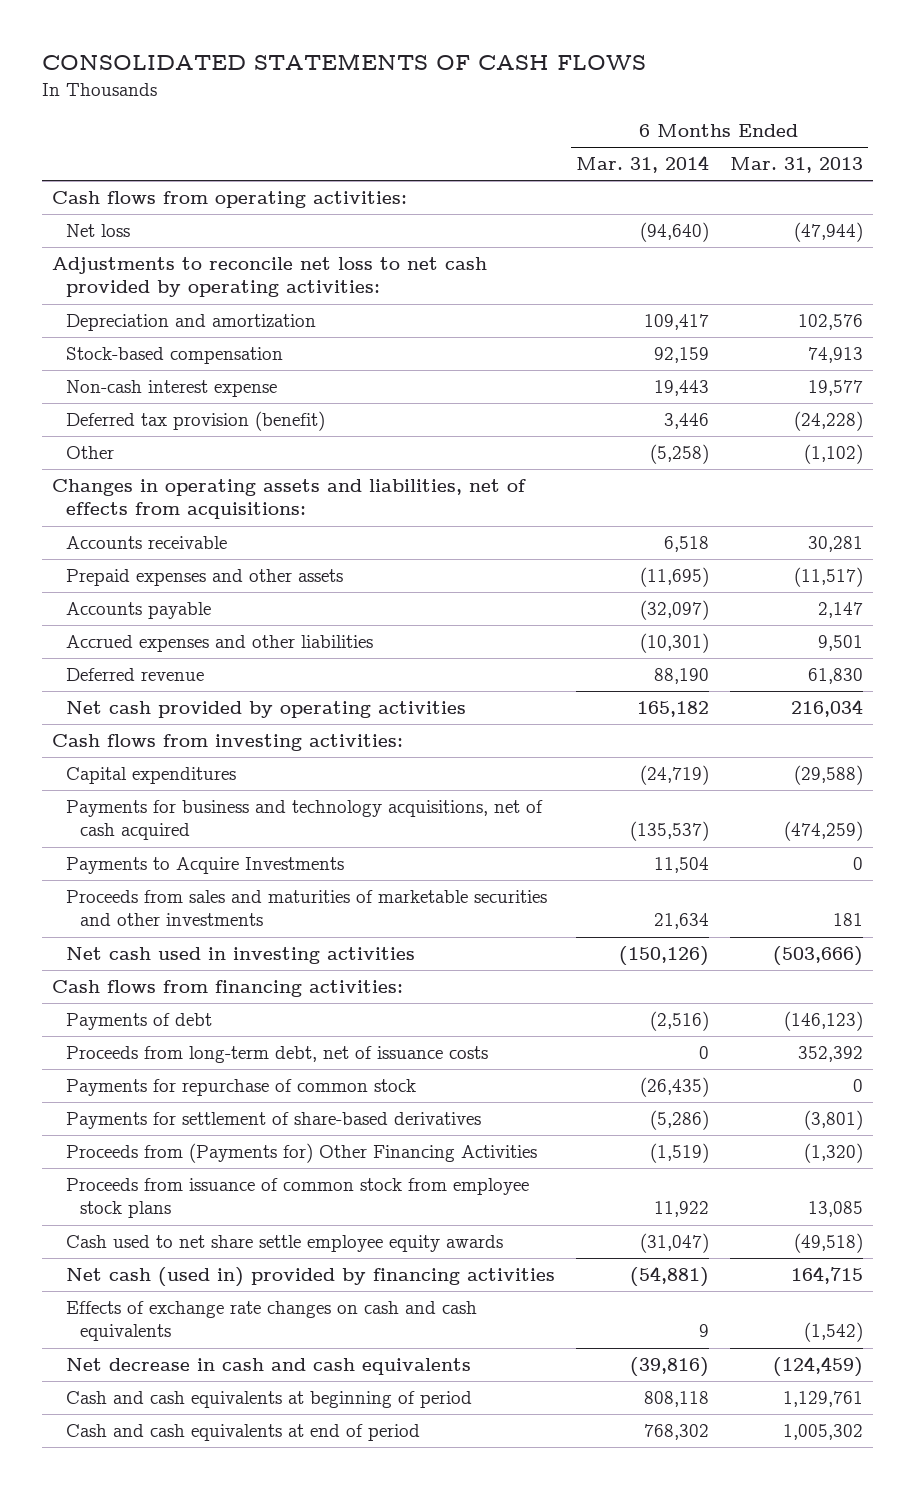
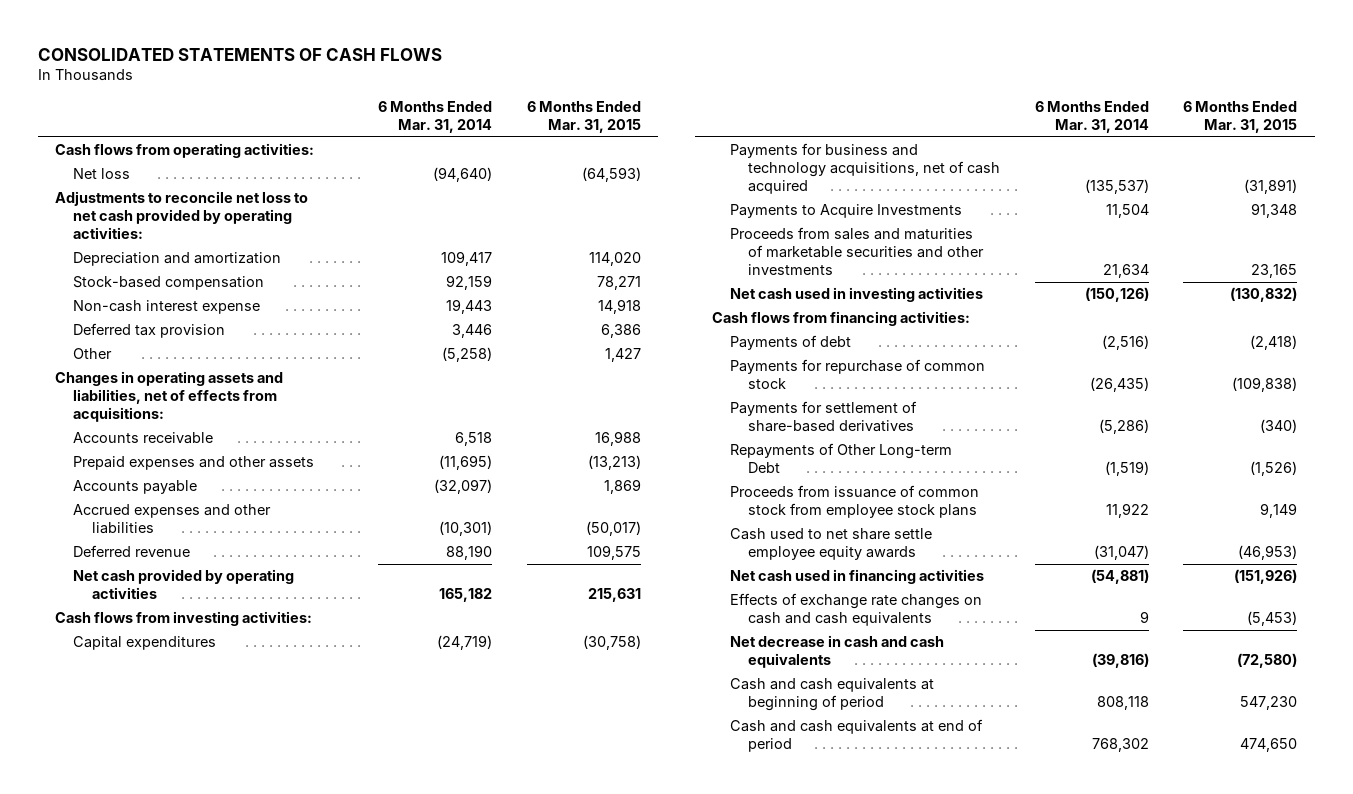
[729,157,863,174] Mar. 31, 2013 -> none
none -> [526,101,641,134] 6 Months Ended Mar. 31, 2015
[65,411,325,432] Deferred tax provision (benefit) -> [73,323,226,339] Deferred tax provision
[65,1046,488,1064] Proceeds from long-term debt, net of issuance costs -> none
[65,1143,537,1164] Proceeds from (Payments for) Other Financing Activities -> [730,443,953,474] Repayments of Other Long-term Debt
[65,1267,555,1288] Net cash (used in) provided by financing activities -> [730,569,985,585] Net cash used in financing activities

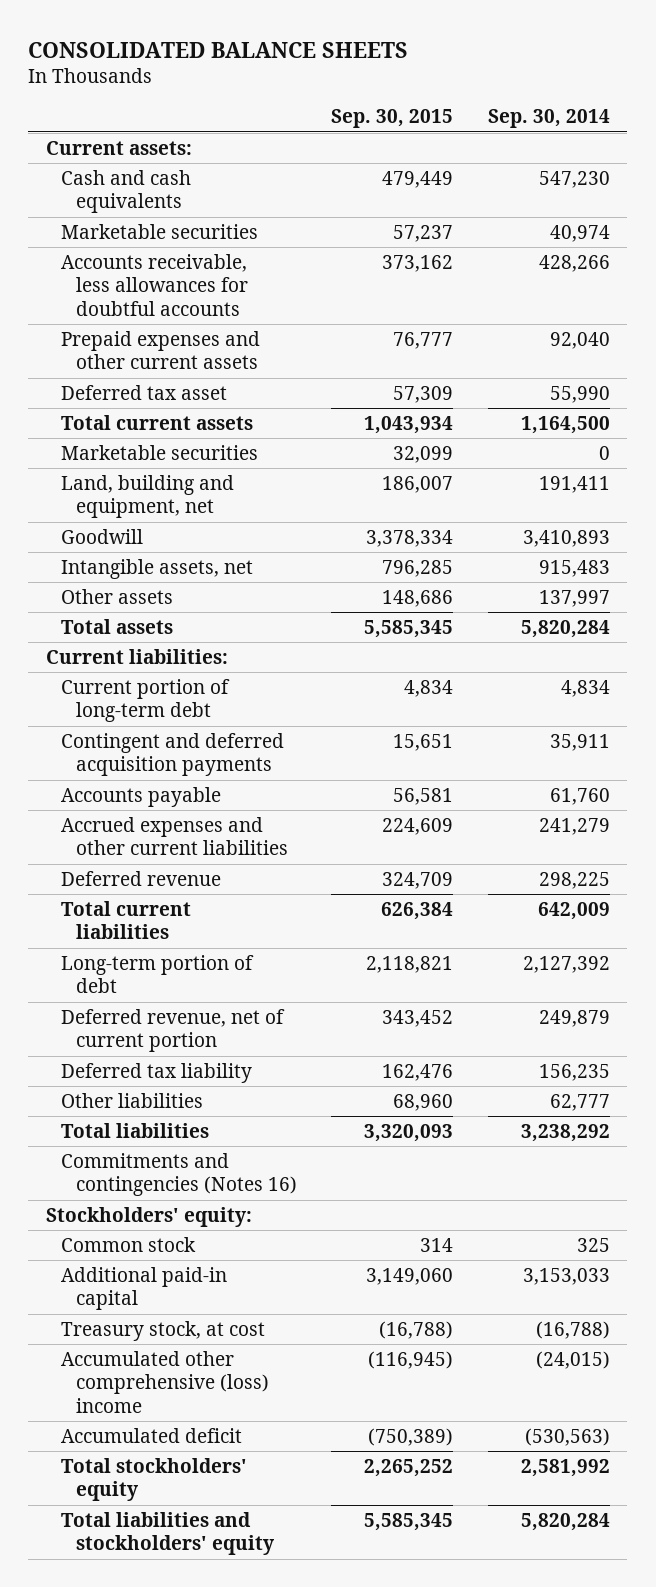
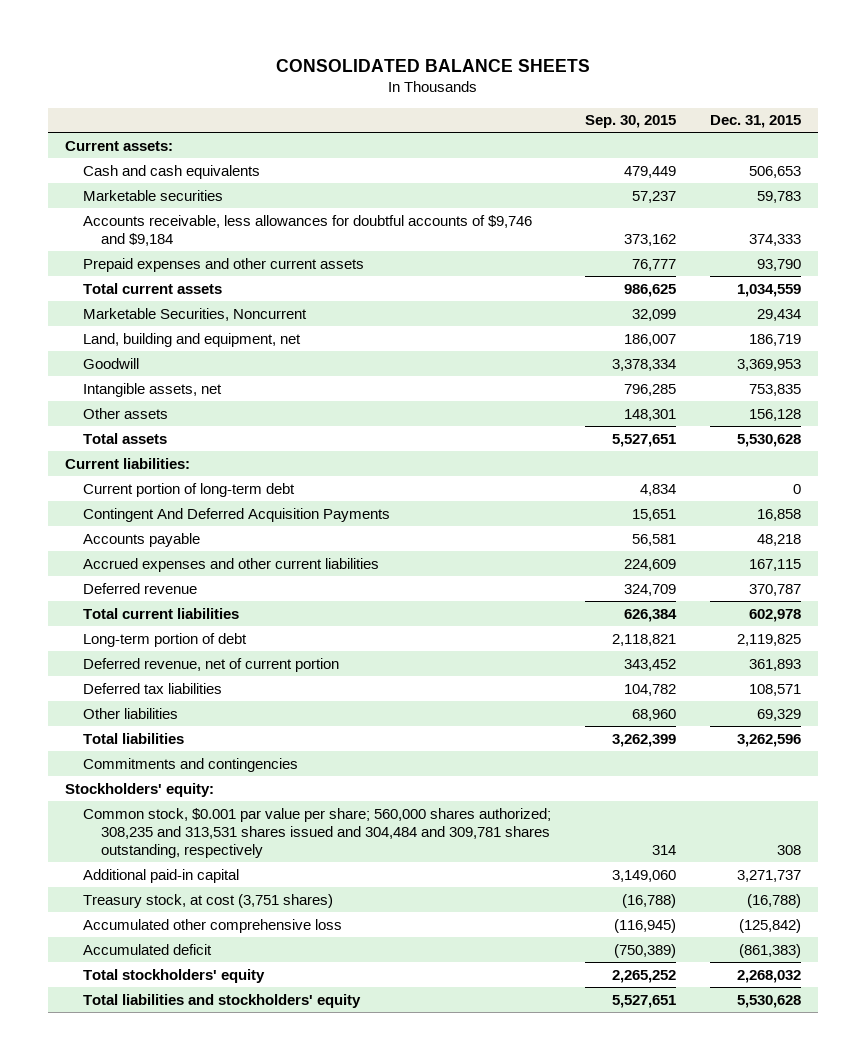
[487,109,610,129] Sep. 30, 2014 -> none
none -> [709,115,801,129] Dec. 31, 2015
[60,253,248,317] Accounts receivable, less allowances for doubtful accounts -> [83,214,533,246] Accounts receivable, less allowances for doubtful accounts of $9,746 and $9,184
[60,384,227,400] Deferred tax asset -> none
[364,415,454,434] 1,043,934 -> [624,283,677,297] 986,625
[60,444,258,460] Marketable securities -> [83,307,308,321] Marketable Securities, Noncurrent
[382,589,454,607] 148,686 -> [624,408,677,421] 148,301
[364,619,454,638] 5,585,345 -> [612,433,677,447] 5,527,651
[60,732,284,777] Contingent and deferred acquisition payments -> [83,507,391,522] Contingent And Deferred Acquisition Payments
[60,1062,252,1083] Deferred tax liability -> [83,682,223,694] Deferred tax liabilities
[382,1063,454,1081] 162,476 -> [624,683,677,696] 104,782
[364,1123,454,1142] 3,320,093 -> [612,733,677,747] 3,262,399
[60,1152,297,1197] Commitments and contingencies (Notes 16) -> [83,757,299,772] Commitments and contingencies
[60,1236,196,1252] Common stock -> [83,807,552,859] Common stock, $0.001 par value per share; 560,000 shares authorized; 308,235 and 313,531 shares issued and 304,484 and 309,781 shares outstanding, respectively
[60,1320,265,1341] Treasury stock, at cost -> [83,893,334,908] Treasury stock, at cost (3,751 shares)
[60,1350,269,1414] Accumulated other comprehensive (loss) income -> [83,918,343,933] Accumulated other comprehensive loss
[364,1512,454,1531] 5,585,345 -> [612,994,677,1008] 5,527,651

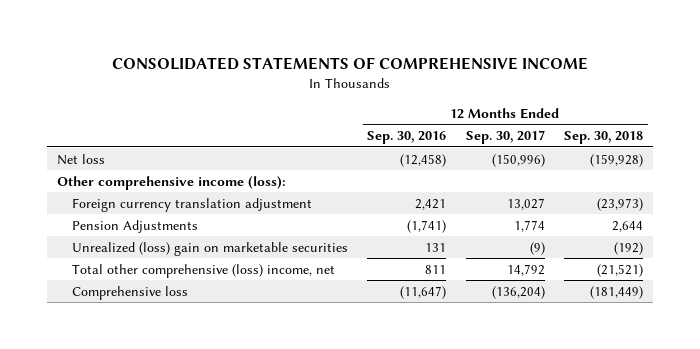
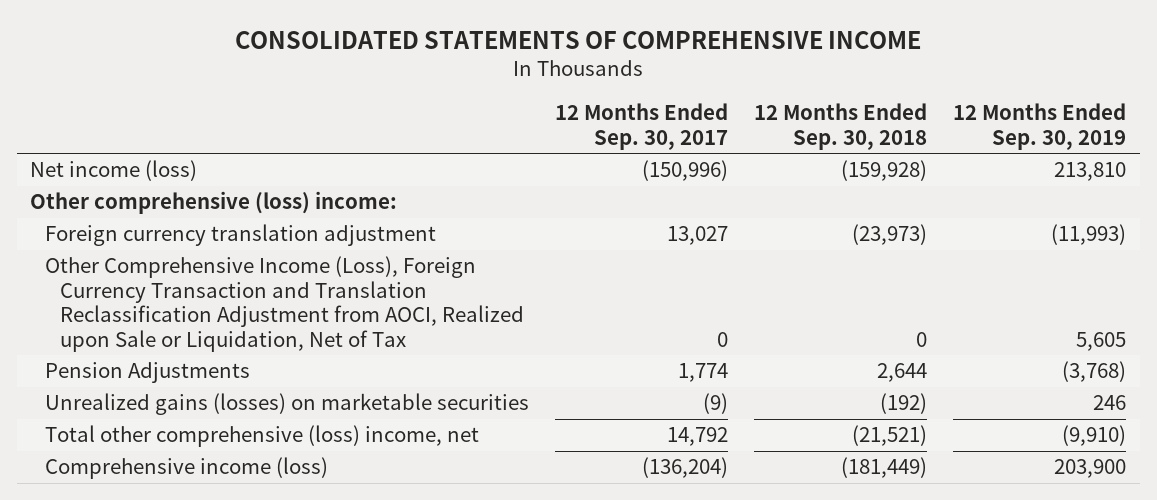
[367,131,447,145] Sep. 30, 2016 -> none
none -> [953,103,1127,150] 12 Months Ended Sep. 30, 2019
[56,153,105,165] Net loss -> [30,160,198,182] Net income (loss)
[56,175,286,190] Other comprehensive income (loss): -> [30,191,398,215] Other comprehensive (loss) income:
none -> [45,256,525,352] Other Comprehensive Income (Loss), Foreign Currency Transaction and Translation Reclassification Adjustment from AOCI, Realized upon Sale or Liquidation, Net of Tax
[72,241,349,256] Unrealized (loss) gain on marketable securities -> [45,393,530,416] Unrealized gains (losses) on marketable securities
[72,285,189,300] Comprehensive loss -> [45,457,329,480] Comprehensive income (loss)

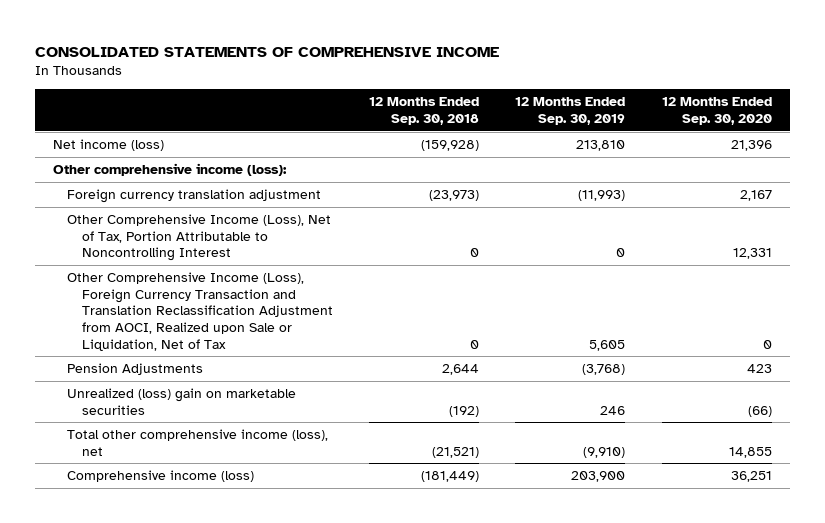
[555,103,729,150] 12 Months Ended Sep. 30, 2017 -> none
none -> [661,97,772,126] 12 Months Ended Sep. 30, 2020
[30,191,398,215] Other comprehensive (loss) income: -> [53,163,288,177] Other comprehensive income (loss):
none -> [67,214,332,262] Other Comprehensive Income (Loss), Net of Tax, Portion Attributable to Noncontrolling Interest
[45,393,530,416] Unrealized gains (losses) on marketable securities -> [67,388,297,415] Unrealized (loss) gain on marketable securities
[45,425,480,448] Total other comprehensive (loss) income, net -> [67,429,329,456] Total other comprehensive income (loss), net

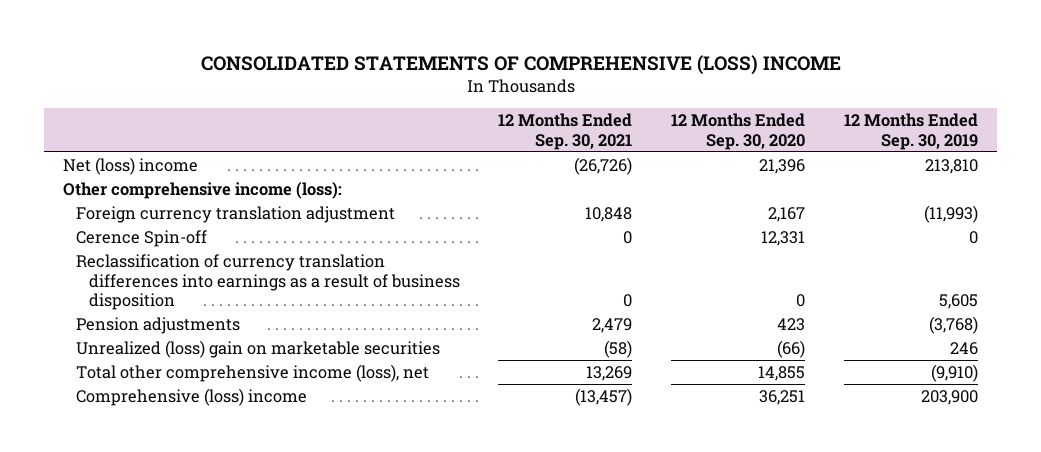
[35,46,500,57] CONSOLIDATED STATEMENTS OF COMPREHENSIVE INCOME -> [200,54,841,75] CONSOLIDATED STATEMENTS OF COMPREHENSIVE (LOSS) INCOME
[368,97,479,126] 12 Months Ended Sep. 30, 2018 -> none
none -> [498,113,633,150] 12 Months Ended Sep. 30, 2021
[53,139,165,152] Net income (loss) -> [63,156,199,175] Net (loss) income
[67,214,332,262] Other Comprehensive Income (Loss), Net of Tax, Portion Attributable to Noncontrolling Interest -> [76,229,208,247] Cerence Spin-off
[67,272,333,351] Other Comprehensive Income (Loss), Foreign Currency Transaction and Translation Reclassification Adjustment from AOCI, Realized upon Sale or Liquidation, Net of Tax -> [76,253,460,311] Reclassification of currency translation differences into earnings as a result of business disposition
[67,363,204,376] Pension Adjustments -> [76,316,241,334] Pension adjustments
[67,470,255,483] Comprehensive income (loss) -> [76,387,308,406] Comprehensive (loss) income

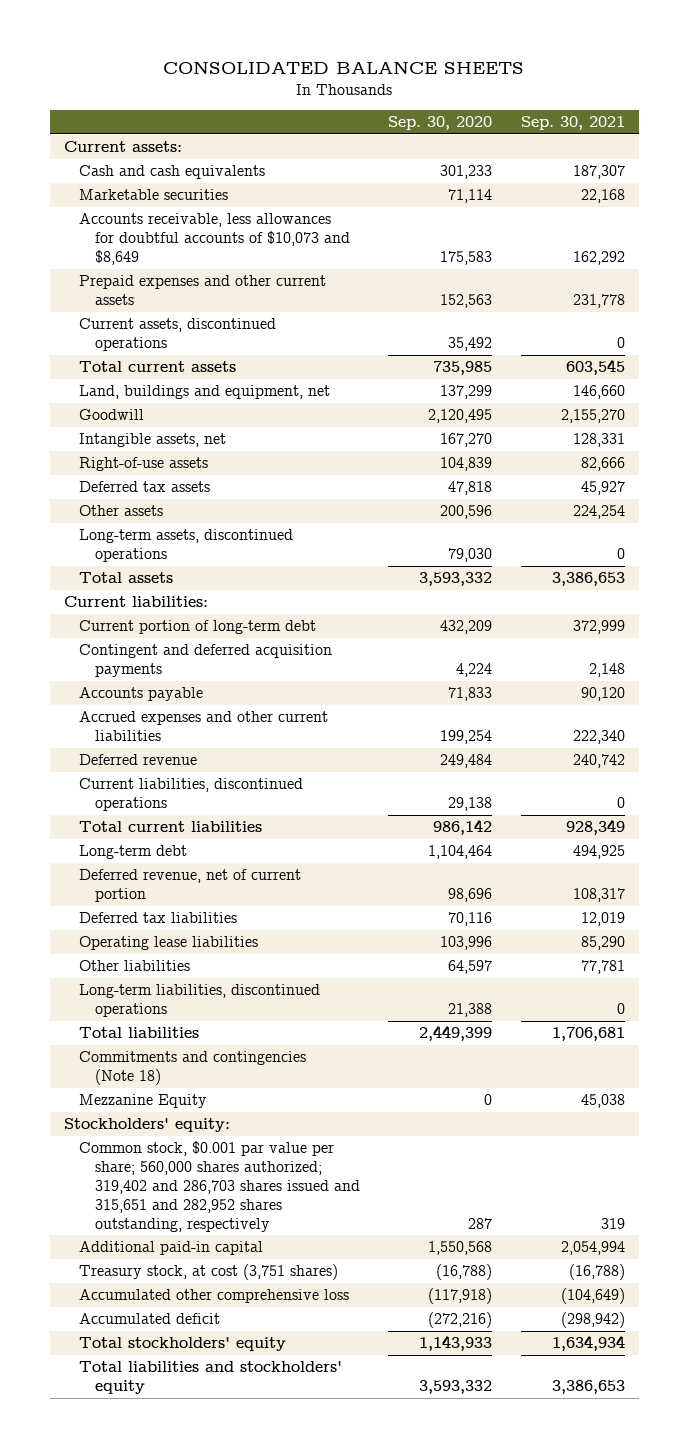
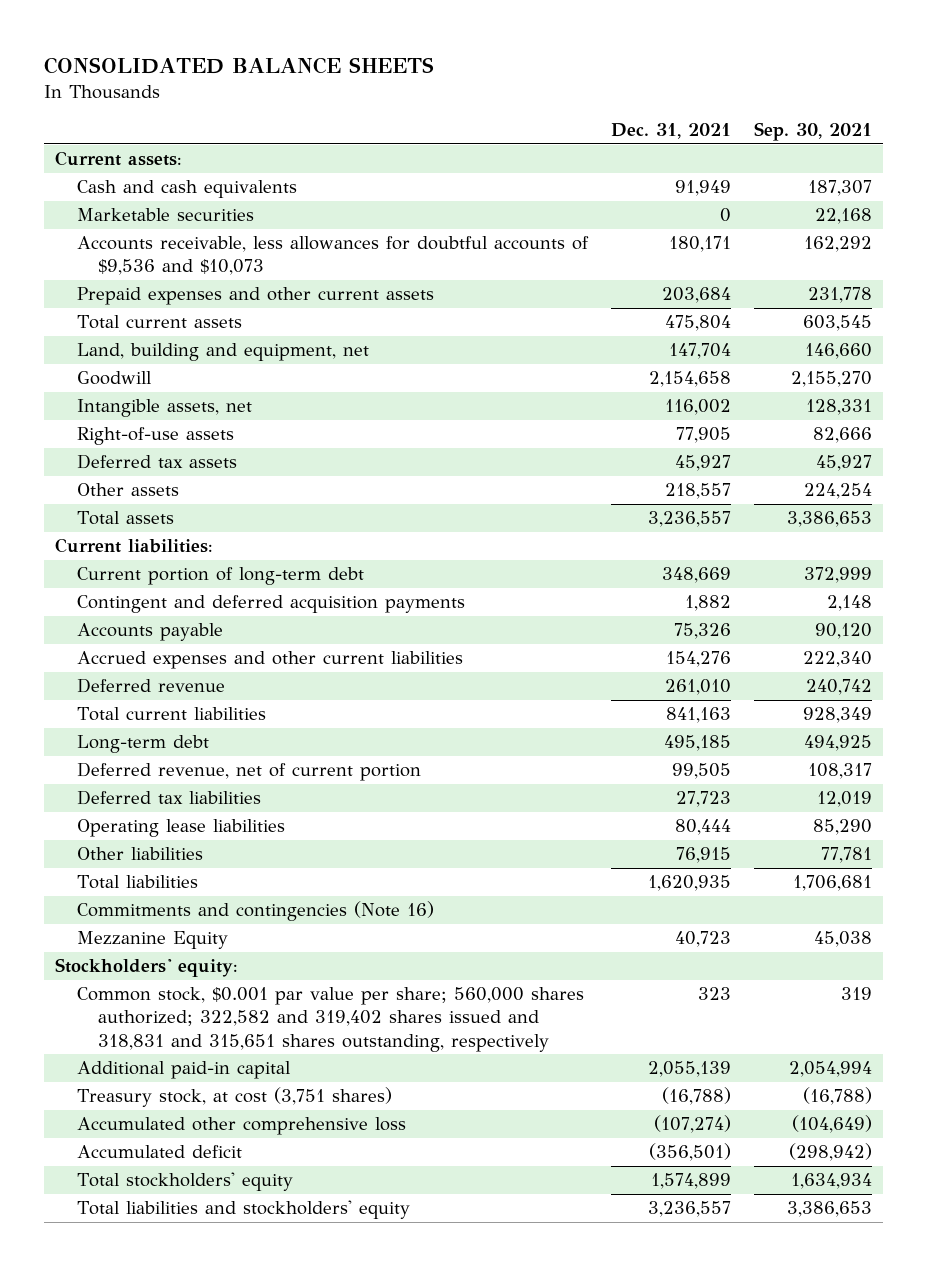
[388,116,493,131] Sep. 30, 2020 -> none
none -> [610,123,731,140] Dec. 31, 2021
[79,213,351,266] Accounts receivable, less allowances for doubtful accounts of $10,073 and $8,649 -> [76,236,589,276] Accounts receivable, less allowances for doubtful accounts of $9,536 and $10,073
[79,318,277,352] Current assets, discontinued operations -> none
[79,385,331,400] Land, buildings and equipment, net -> [76,343,369,362] Land, building and equipment, net
[79,529,294,563] Long-term assets, discontinued operations -> none
[79,778,304,812] Current liabilities, discontinued operations -> none
[79,984,321,1018] Long-term liabilities, discontinued operations -> none
[79,1051,307,1086] Commitments and contingencies (Note 18) -> [76,901,434,922] Commitments and contingencies (Note 16)
[79,1141,361,1232] Common stock, $0.001 par value per share; 560,000 shares authorized; 319,402 and 286,703 shares issued and 315,651 and 282,952 shares outstanding, respectively -> [76,987,584,1052] Common stock, $0.001 par value per share; 560,000 shares authorized; 322,582 and 319,402 shares issued and 318,831 and 315,651 shares outstanding, respectively

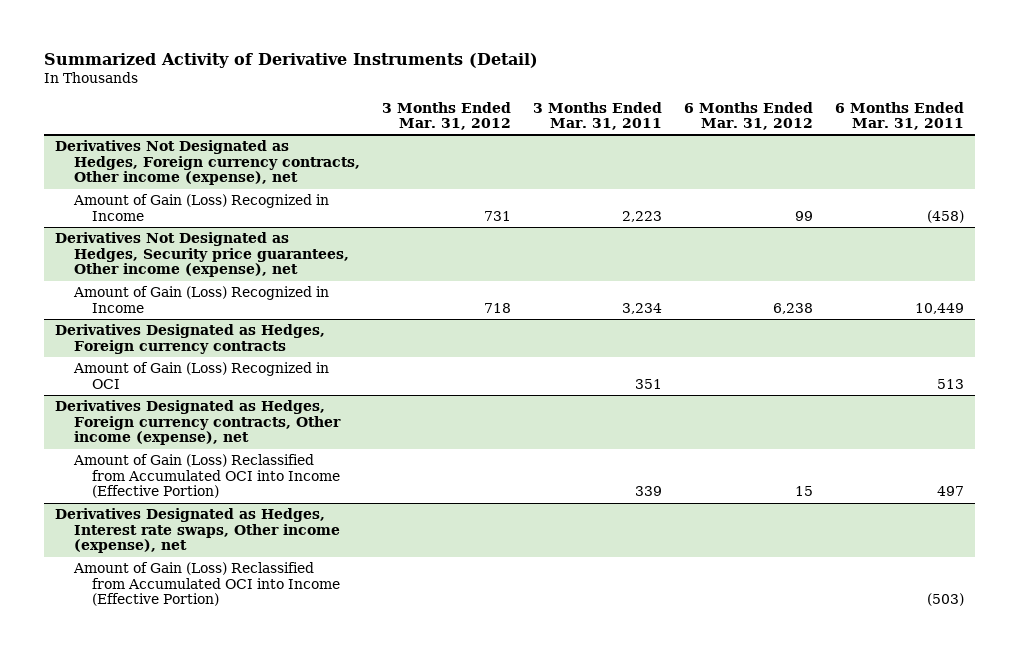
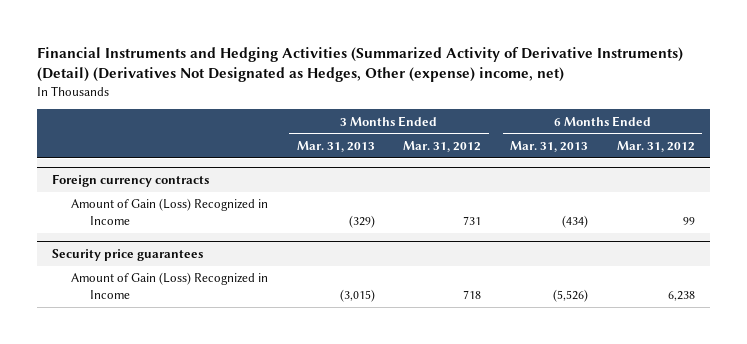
[44,52,539,68] Summarized Activity of Derivative Instruments (Detail) -> [37,46,684,83] Financial Instruments and Hedging Activities (Summarized Activity of Derivative Instruments) (Detail) (Derivatives Not Designated as Hedges, Other (expense) income, net)
[532,101,662,131] 3 Months Ended Mar. 31, 2011 -> none
[835,101,965,131] 6 Months Ended Mar. 31, 2011 -> none
none -> [296,140,375,152] Mar. 31, 2013
none -> [510,140,589,152] Mar. 31, 2013
[55,140,360,186] Derivatives Not Designated as Hedges, Foreign currency contracts, Other income (expense), net -> none
none -> [51,173,209,187] Foreign currency contracts
[55,232,349,278] Derivatives Not Designated as Hedges, Security price guarantees, Other income (expense), net -> none
none -> [51,248,203,261] Security price guarantees
[55,324,326,354] Derivatives Designated as Hedges, Foreign currency contracts -> none
[72,362,329,389] Amount of Gain (Loss) Recognized in OCI -> none
[55,400,341,446] Derivatives Designated as Hedges, Foreign currency contracts, Other income (expense), net -> none
[72,454,341,499] Amount of Gain (Loss) Reclassified from Accumulated OCI into Income (Effective Portion) -> none
[55,508,340,554] Derivatives Designated as Hedges, Interest rate swaps, Other income (expense), net -> none
[72,562,341,607] Amount of Gain (Loss) Reclassified from Accumulated OCI into Income (Effective Portion) -> none

